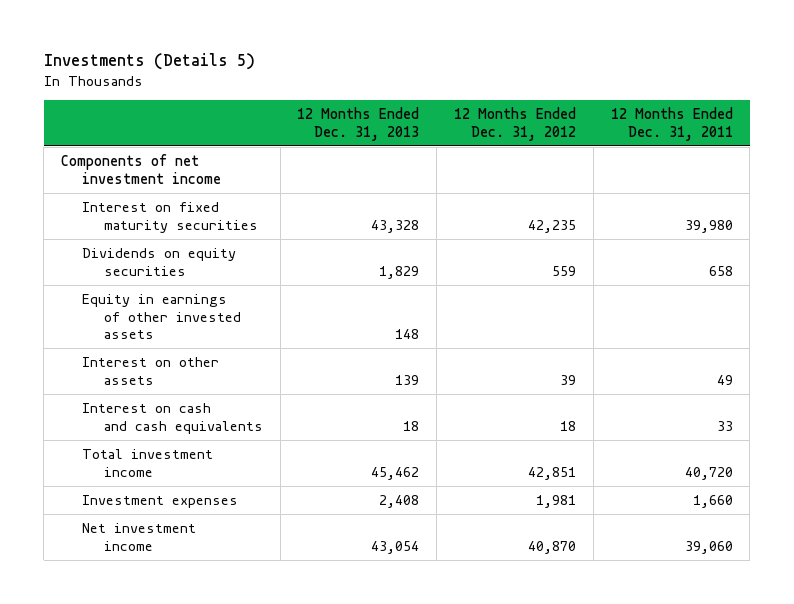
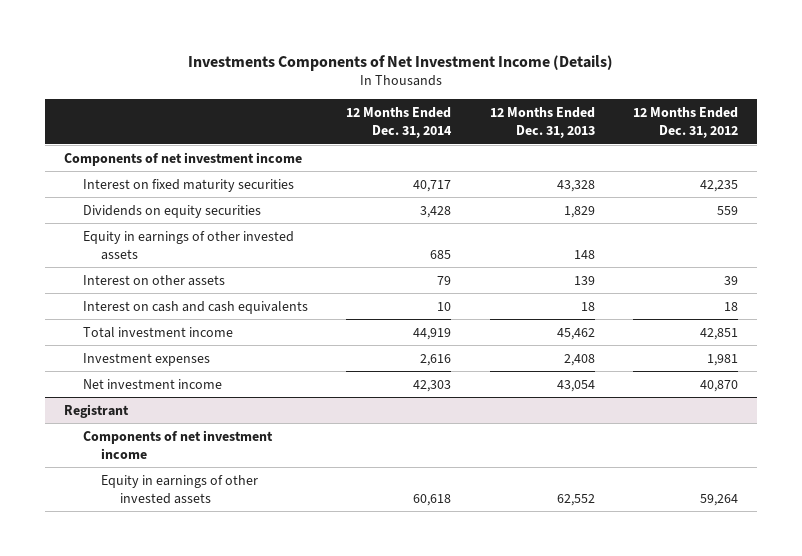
[43,53,255,71] Investments (Details 5) -> [188,54,614,71] Investments Components of Net Investment Income (Details)
[610,106,733,141] 12 Months Ended Dec. 31, 2011 -> none
none -> [346,107,453,139] 12 Months Ended Dec. 31, 2014
none -> [64,403,130,418] Registrant
none -> [82,429,273,459] Components of net investment income
none -> [101,474,259,504] Equity in earnings of other invested assets

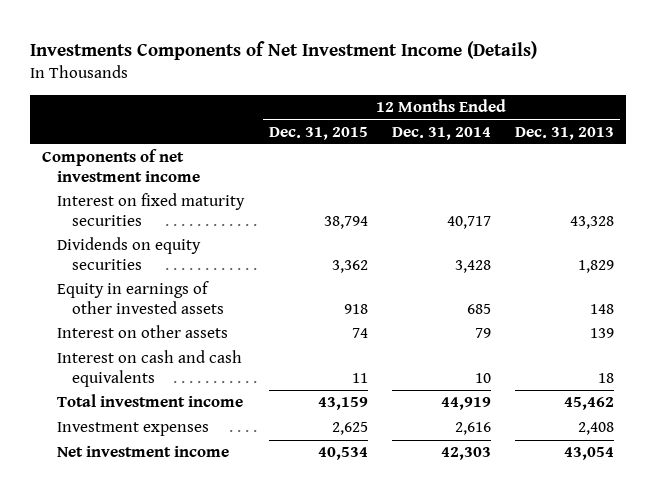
[633,107,739,139] 12 Months Ended Dec. 31, 2012 -> none
none -> [268,126,368,140] Dec. 31, 2015
[64,403,130,418] Registrant -> none
[82,429,273,459] Components of net investment income -> none
[101,474,259,504] Equity in earnings of other invested assets -> none

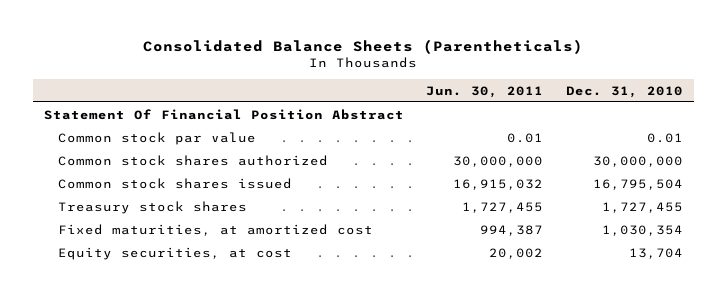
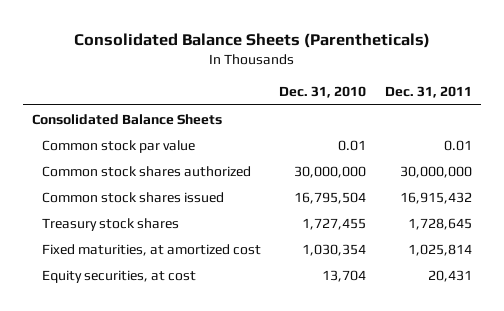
[426,85,544,98] Jun. 30, 2011 -> none
none -> [384,86,472,99] Dec. 31, 2011
[44,108,405,120] Statement Of Financial Position Abstract -> [31,113,222,125] Consolidated Balance Sheets

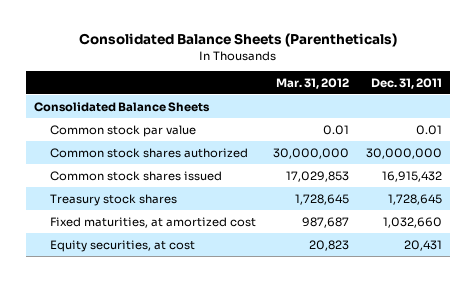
[279,86,367,99] Dec. 31, 2010 -> none
none -> [275,77,349,89] Mar. 31, 2012
[407,243,472,256] 1,025,814 -> [382,216,442,228] 1,032,660

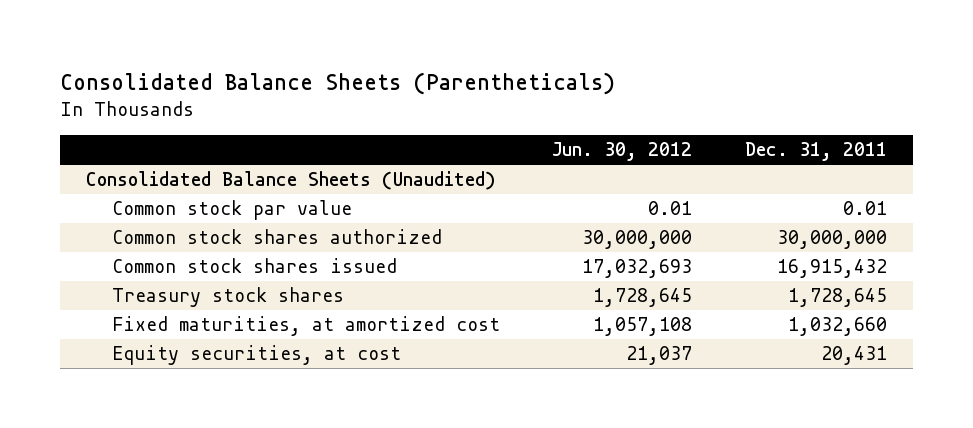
[275,77,349,89] Mar. 31, 2012 -> none
none -> [552,142,693,162] Jun. 30, 2012
[34,101,211,112] Consolidated Balance Sheets -> [85,171,496,191] Consolidated Balance Sheets (Unaudited)

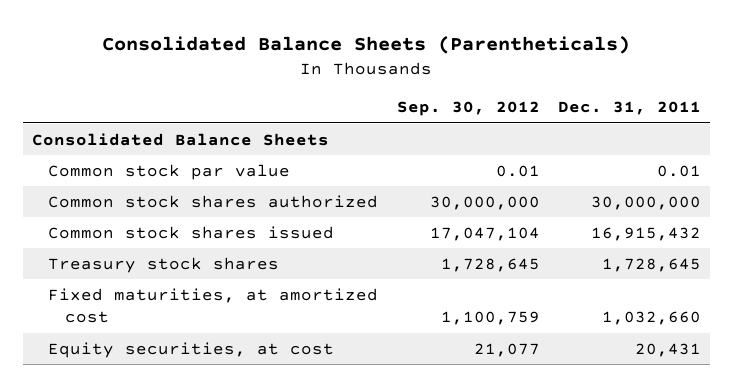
[552,142,693,162] Jun. 30, 2012 -> none
none -> [396,101,540,117] Sep. 30, 2012
[85,171,496,191] Consolidated Balance Sheets (Unaudited) -> [31,132,329,146] Consolidated Balance Sheets

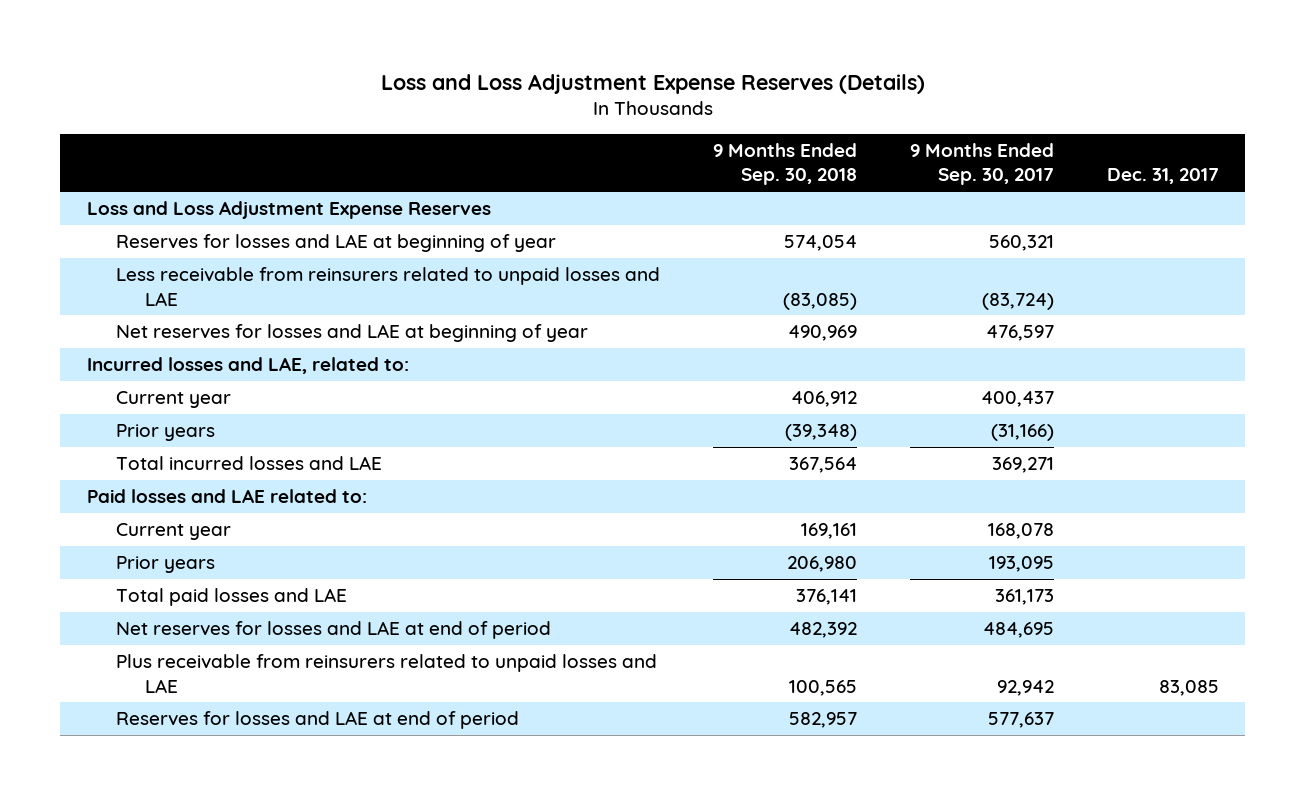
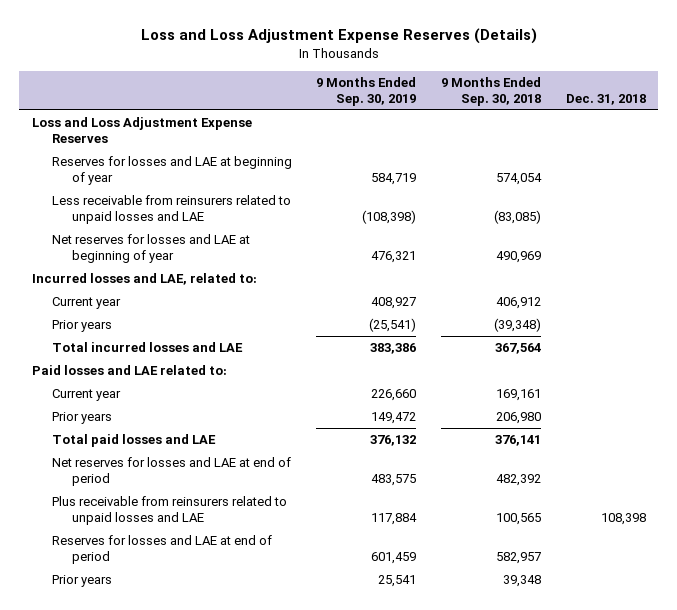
[909,143,1054,186] 9 Months Ended Sep. 30, 2017 -> none
[1106,168,1219,185] Dec. 31, 2017 -> none
none -> [316,76,417,106] 9 Months Ended Sep. 30, 2019
none -> [565,93,646,105] Dec. 31, 2018
none -> [51,575,112,588] Prior years

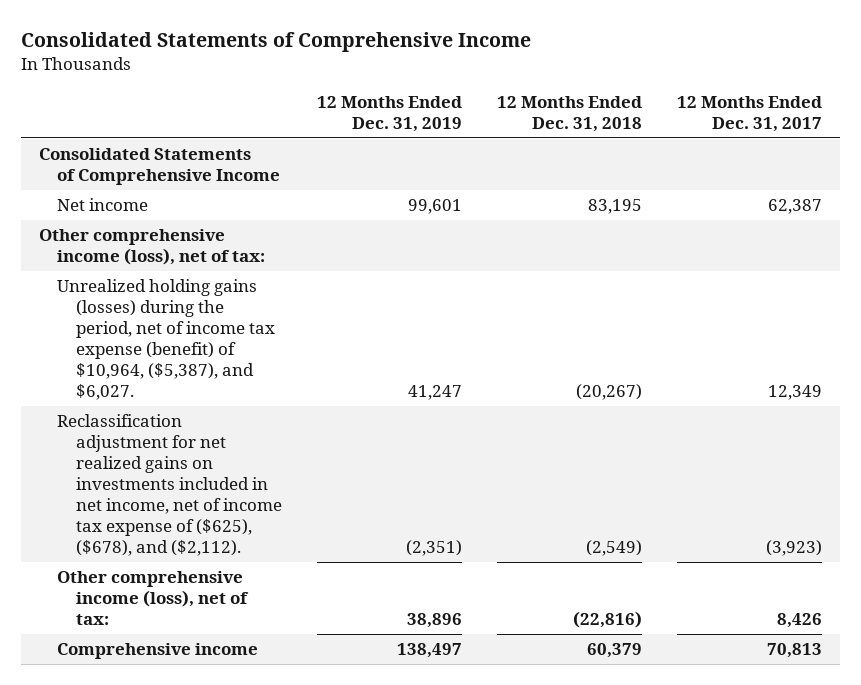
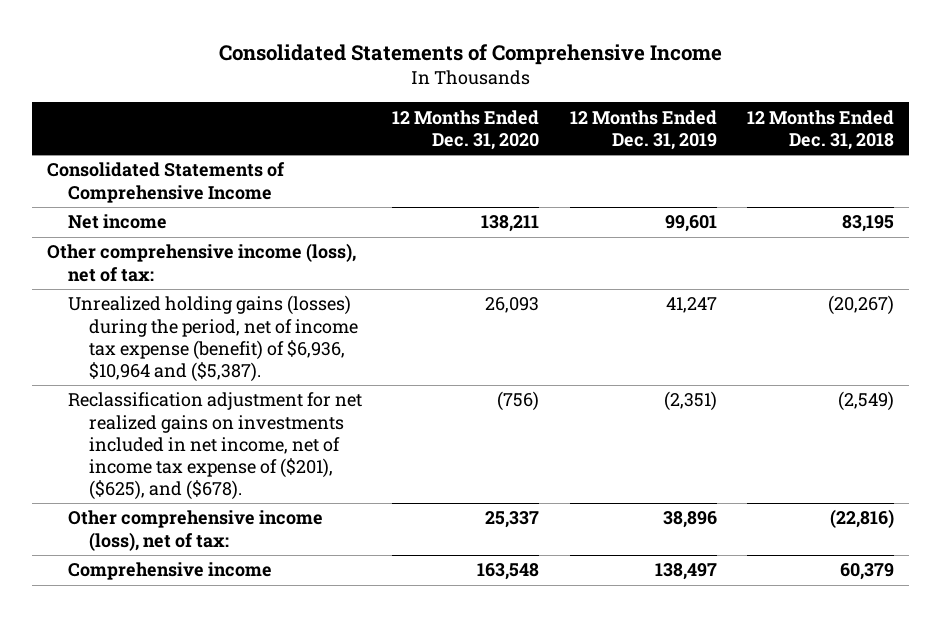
[677,95,823,132] 12 Months Ended Dec. 31, 2017 -> none
none -> [392,109,540,150] 12 Months Ended Dec. 31, 2020
[57,278,275,400] Unrealized holding gains (losses) during the period, net of income tax expense (benefit) of $10,964, ($5,387), and $6,027. -> [68,295,359,382] Unrealized holding gains (losses) during the period, net of income tax expense (benefit) of $6,936, $10,964 and ($5,387).
[57,413,282,556] Reclassification adjustment for net realized gains on investments included in net income, net of income tax expense of ($625), ($678), and ($2,112). -> [68,392,363,500] Reclassification adjustment for net realized gains on investments included in net income, net of income tax expense of ($201), ($625), and ($678).

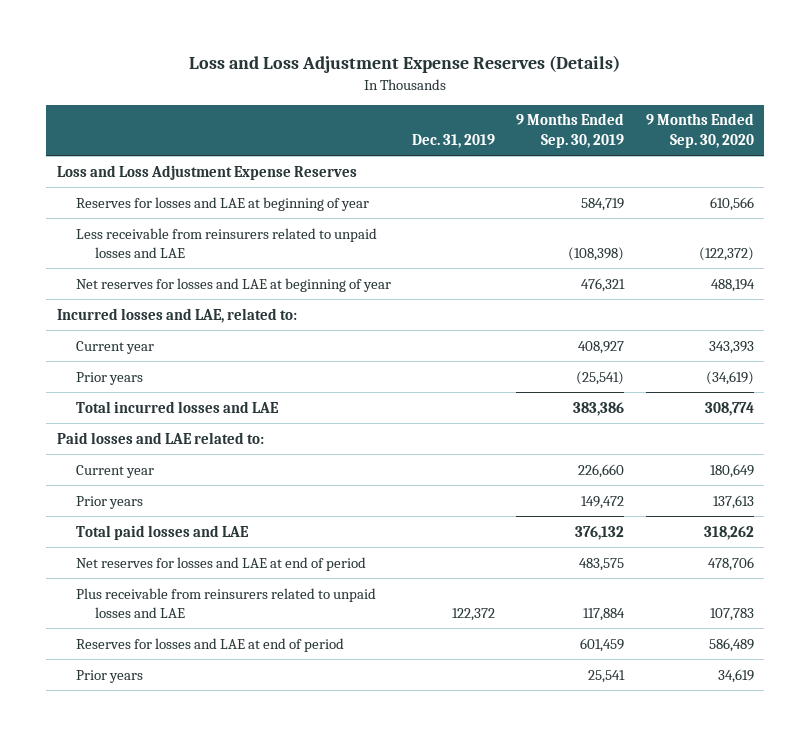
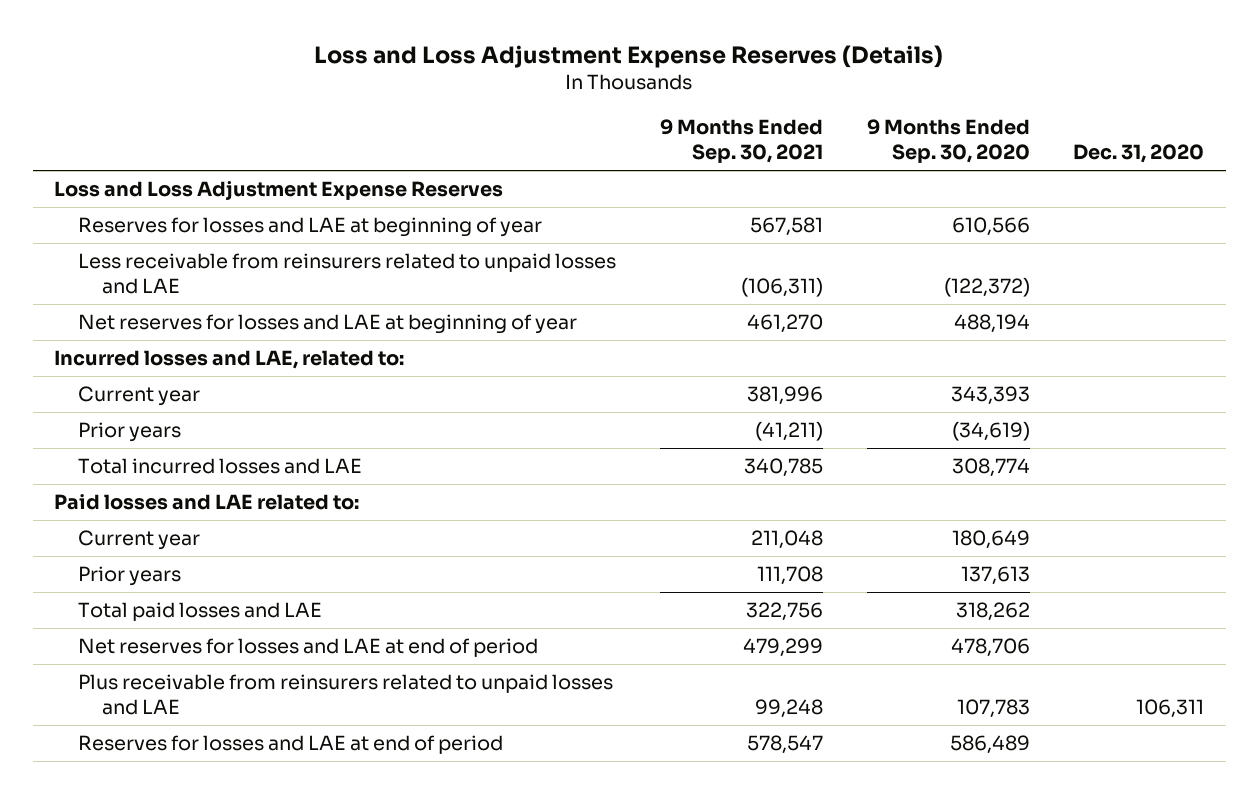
[411,133,495,148] Dec. 31, 2019 -> none
[516,113,625,148] 9 Months Ended Sep. 30, 2019 -> none
none -> [659,119,823,164] 9 Months Ended Sep. 30, 2021
none -> [1073,144,1205,164] Dec. 31, 2020
[75,669,143,683] Prior years -> none

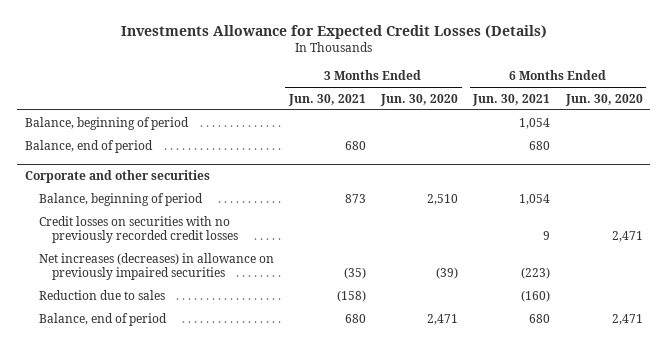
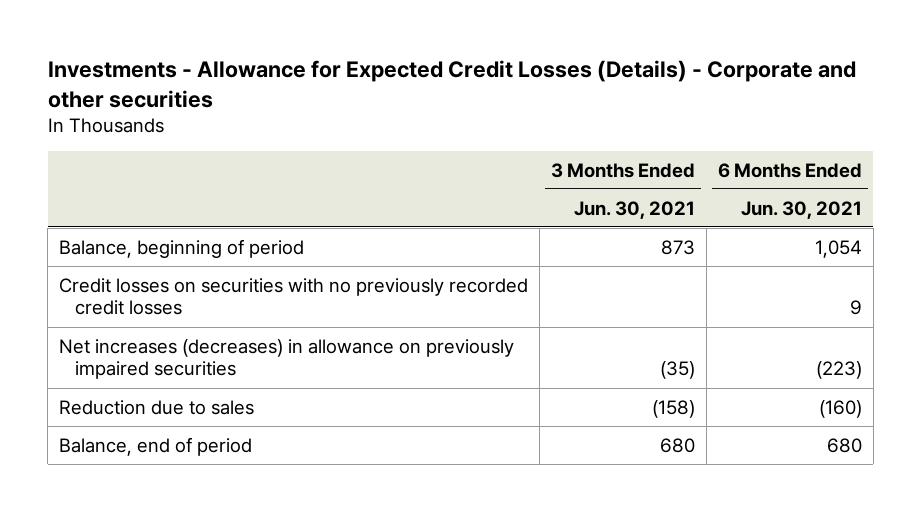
[120,25,547,40] Investments Allowance for Expected Credit Losses (Details) -> [47,60,856,108] Investments - Allowance for Expected Credit Losses (Details) - Corporate and other securities
[380,93,459,106] Jun. 30, 2020 -> none
[564,93,643,106] Jun. 30, 2020 -> none
[24,116,189,130] Balance, beginning of period -> none
[24,139,153,153] Balance, end of period -> none
[24,169,210,183] Corporate and other securities -> none

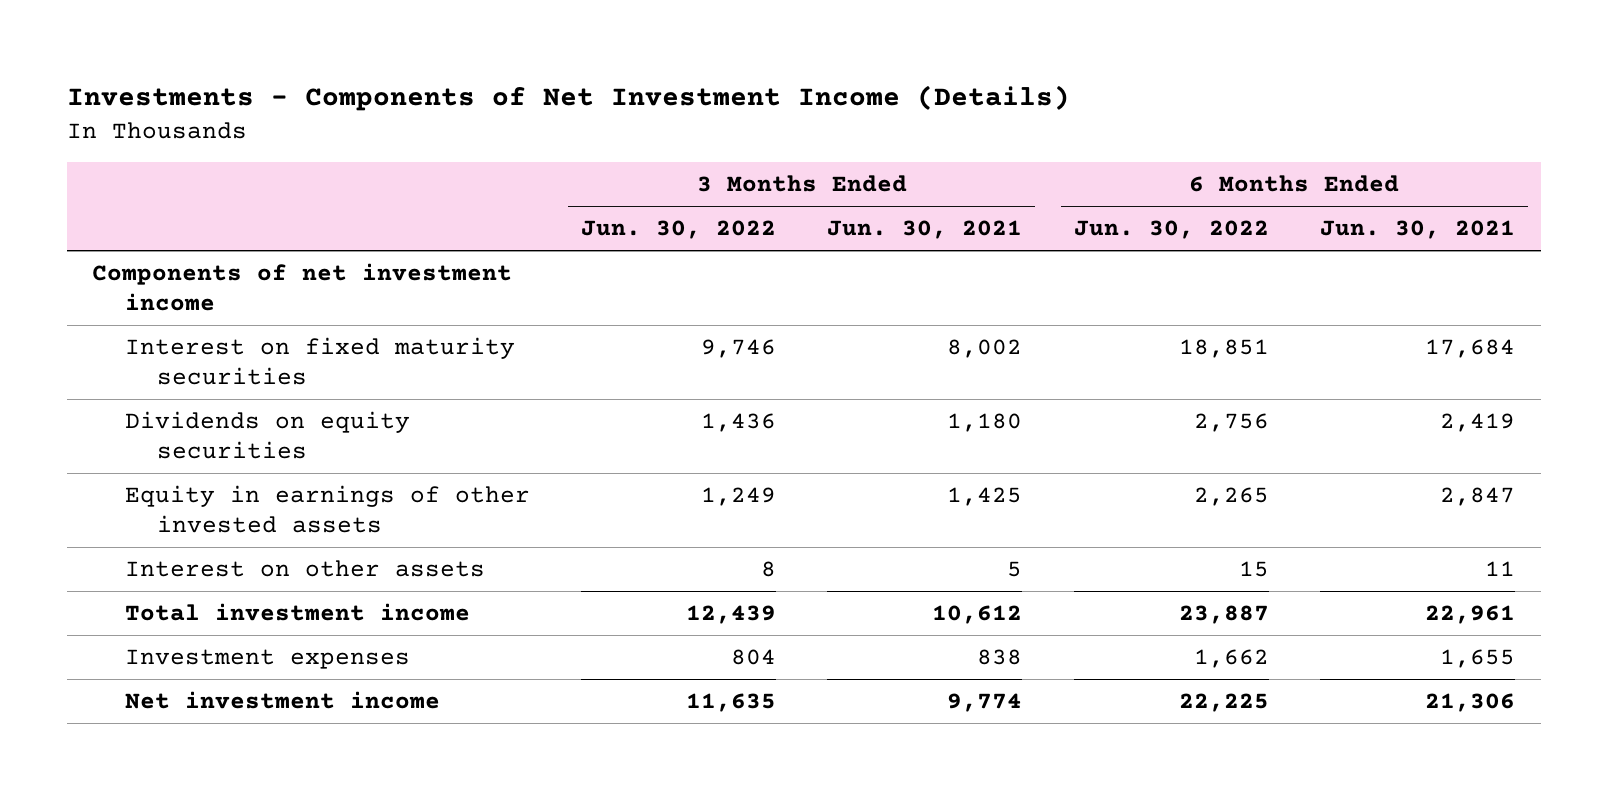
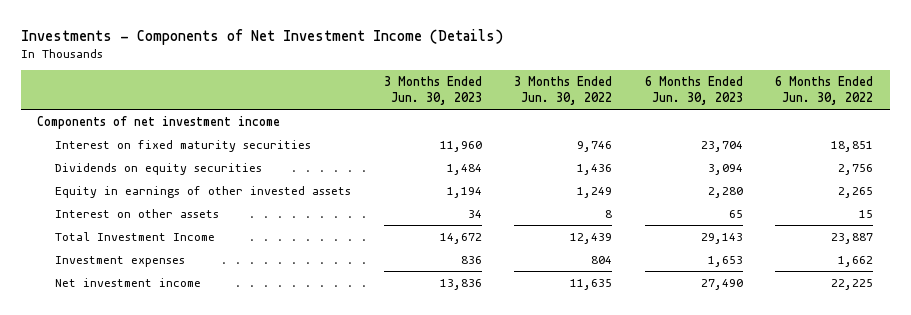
[827,220,1023,240] Jun. 30, 2021 -> none
[1319,220,1515,240] Jun. 30, 2021 -> none
none -> [383,76,482,106] 3 Months Ended Jun. 30, 2023
none -> [644,76,743,106] 6 Months Ended Jun. 30, 2023
[124,603,470,622] Total investment income -> [54,231,215,241] Total Investment Income

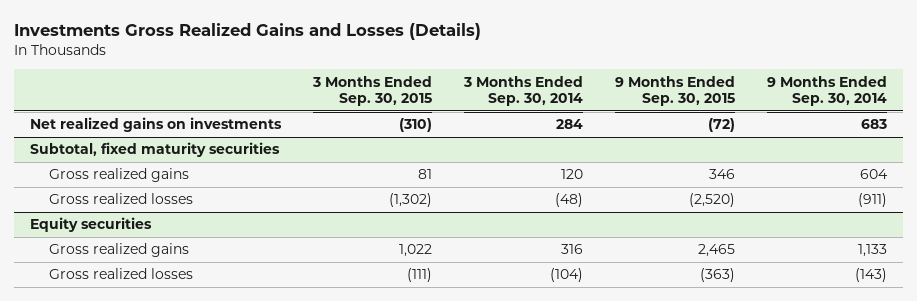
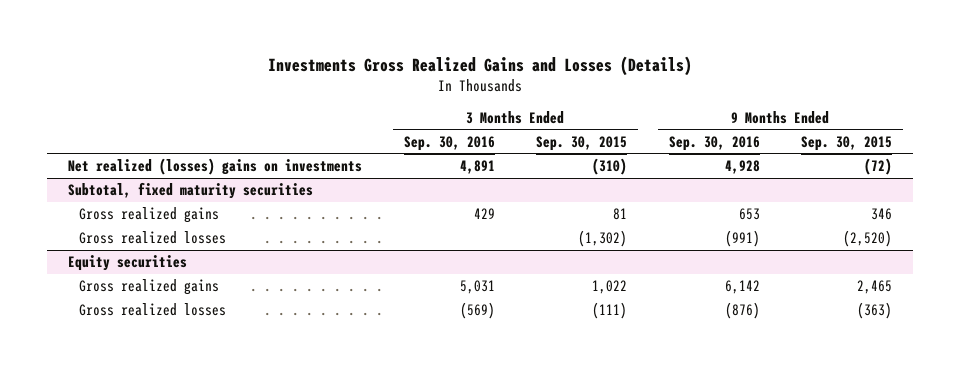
[463,75,584,107] 3 Months Ended Sep. 30, 2014 -> none
[767,75,888,107] 9 Months Ended Sep. 30, 2014 -> none
none -> [403,135,495,151] Sep. 30, 2016
none -> [668,135,760,151] Sep. 30, 2016
[30,117,283,133] Net realized gains on investments -> [67,158,362,176] Net realized (losses) gains on investments

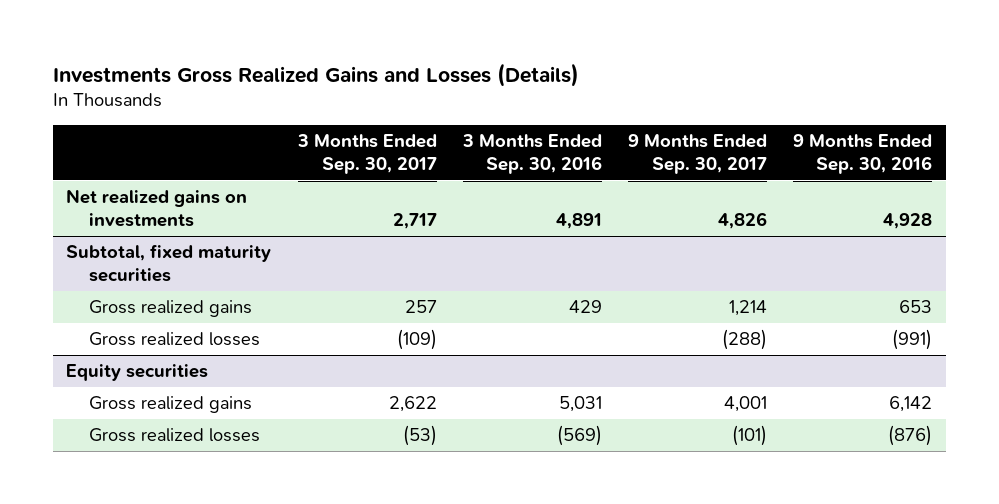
[536,135,628,151] Sep. 30, 2015 -> none
[801,135,893,151] Sep. 30, 2015 -> none
none -> [296,133,437,174] 3 Months Ended Sep. 30, 2017
none -> [628,133,768,174] 9 Months Ended Sep. 30, 2017
[67,158,362,176] Net realized (losses) gains on investments -> [66,189,248,228] Net realized gains on investments

